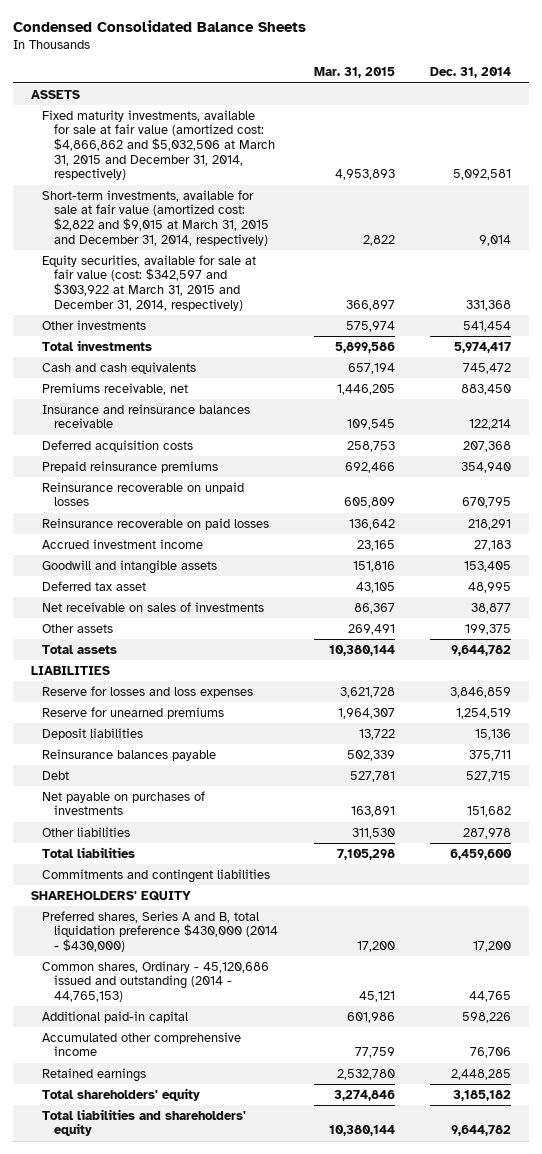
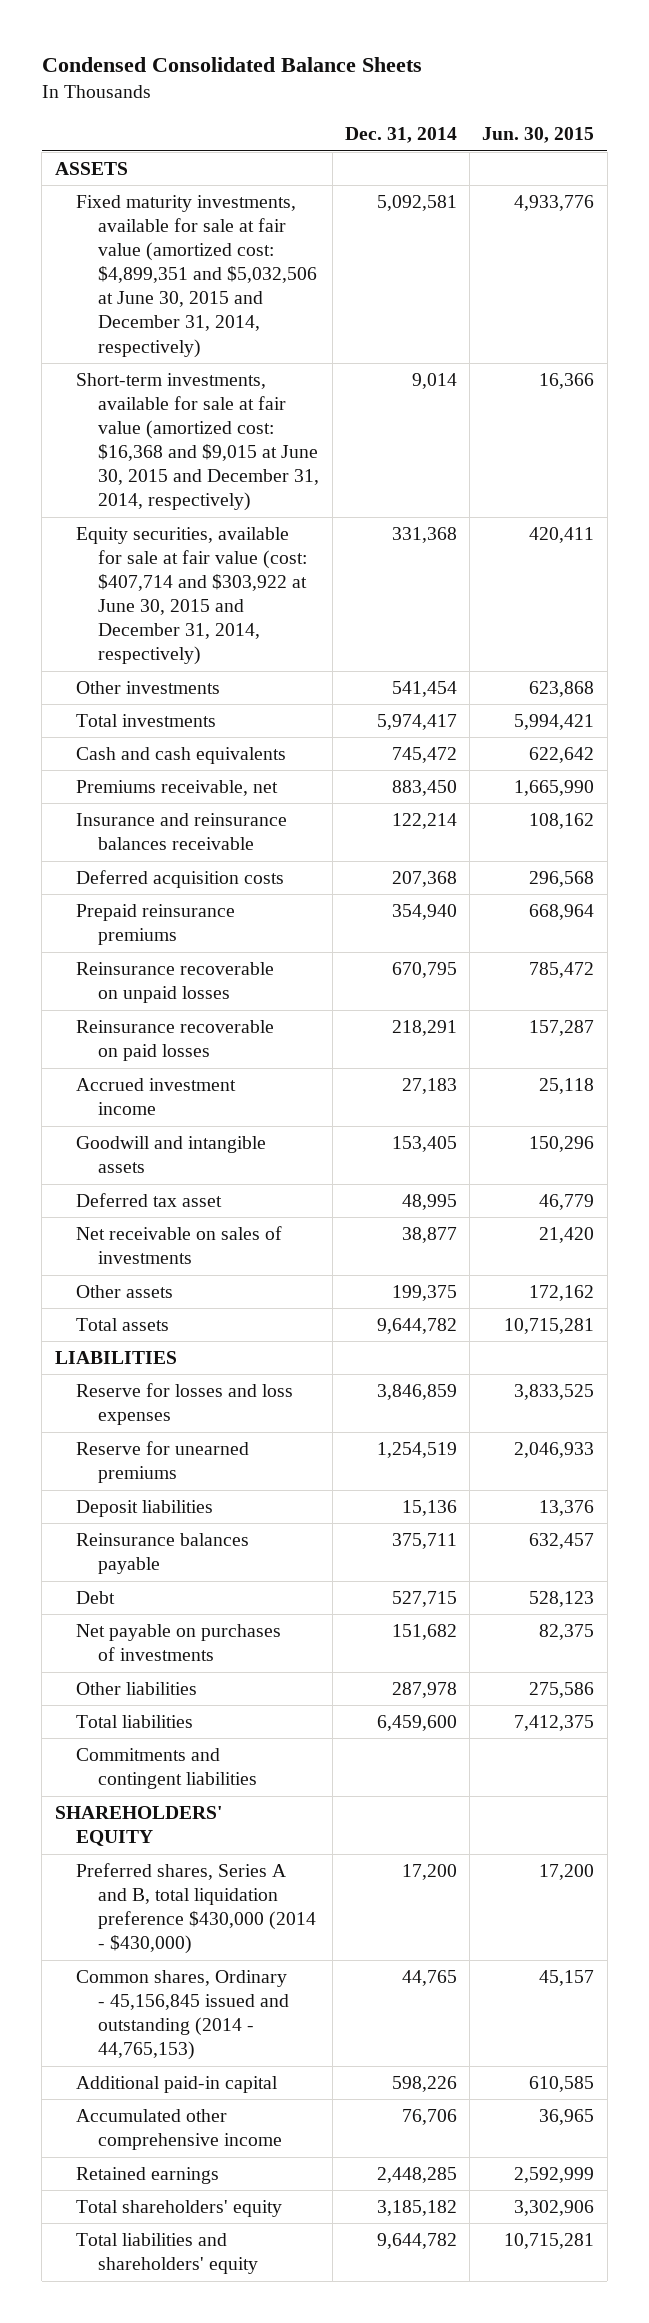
[313,67,395,79] Mar. 31, 2015 -> none
none -> [482,127,595,144] Jun. 30, 2015
[42,109,275,181] Fixed maturity investments, available for sale at fair value (amortized cost: $4,866,862 and $5,032,506 at March 31, 2015 and December 31, 2014, respectively) -> [76,195,318,358] Fixed maturity investments, available for sale at fair value (amortized cost: $4,899,351 and $5,032,506 at June 30, 2015 and December 31, 2014, respectively)
[42,189,269,246] Short-term investments, available for sale at fair value (amortized cost: $2,822 and $9,015 at March 31, 2015 and December 31, 2014, respectively) -> [76,373,320,512] Short-term investments, available for sale at fair value (amortized cost: $16,368 and $9,015 at June 30, 2015 and December 31, 2014, respectively)
[42,254,257,311] Equity securities, available for sale at fair value (cost: $342,597 and $303,922 at March 31, 2015 and December 31, 2014, respectively) -> [76,527,308,666] Equity securities, available for sale at fair value (cost: $407,714 and $303,922 at June 30, 2015 and December 31, 2014, respectively)
[42,960,270,1003] Common shares, Ordinary - 45,120,686 issued and outstanding (2014 - 44,765,153) -> [76,1970,290,2061] Common shares, Ordinary - 45,156,845 issued and outstanding (2014 - 44,765,153)

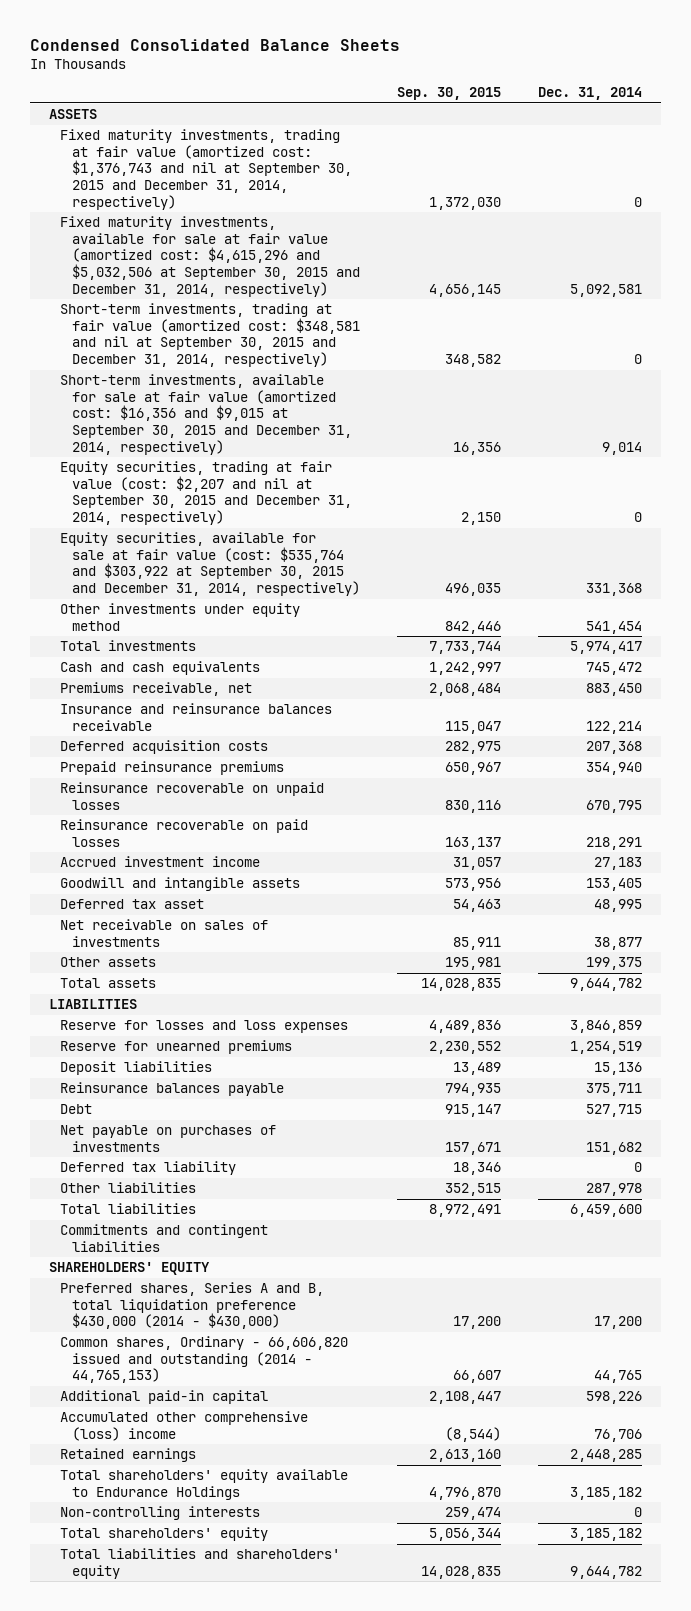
[482,127,595,144] Jun. 30, 2015 -> none
none -> [397,87,502,101] Sep. 30, 2015
none -> [60,129,352,210] Fixed maturity investments, trading at fair value (amortized cost: $1,376,743 and nil at September 30, 2015 and December 31, 2014, respectively)
[76,195,318,358] Fixed maturity investments, available for sale at fair value (amortized cost: $4,899,351 and $5,032,506 at June 30, 2015 and December 31, 2014, respectively) -> [60,216,360,297] Fixed maturity investments, available for sale at fair value (amortized cost: $4,615,296 and $5,032,506 at September 30, 2015 and December 31, 2014, respectively)
none -> [60,303,360,368] Short-term investments, trading at fair value (amortized cost: $348,581 and nil at September 30, 2015 and December 31, 2014, respectively)
[76,373,320,512] Short-term investments, available for sale at fair value (amortized cost: $16,368 and $9,015 at June 30, 2015 and December 31, 2014, respectively) -> [60,374,352,455] Short-term investments, available for sale at fair value (amortized cost: $16,356 and $9,015 at September 30, 2015 and December 31, 2014, respectively)
none -> [60,461,352,526] Equity securities, trading at fair value (cost: $2,207 and nil at September 30, 2015 and December 31, 2014, respectively)
[76,527,308,666] Equity securities, available for sale at fair value (cost: $407,714 and $303,922 at June 30, 2015 and December 31, 2014, respectively) -> [60,532,360,597] Equity securities, available for sale at fair value (cost: $535,764 and $303,922 at September 30, 2015 and December 31, 2014, respectively)
[76,681,221,695] Other investments -> [60,603,301,631] Other investments under equity method
none -> [60,1161,237,1176] Deferred tax liability
[76,1970,290,2061] Common shares, Ordinary - 45,156,845 issued and outstanding (2014 - 44,765,153) -> [60,1336,349,1384] Common shares, Ordinary - 66,606,820 issued and outstanding (2014 - 44,765,153)
[76,2109,283,2151] Accumulated other comprehensive income -> [60,1411,309,1441] Accumulated other comprehensive (loss) income
none -> [60,1469,349,1500] Total shareholders' equity available to Endurance Holdings
none -> [60,1506,261,1521] Non-controlling interests

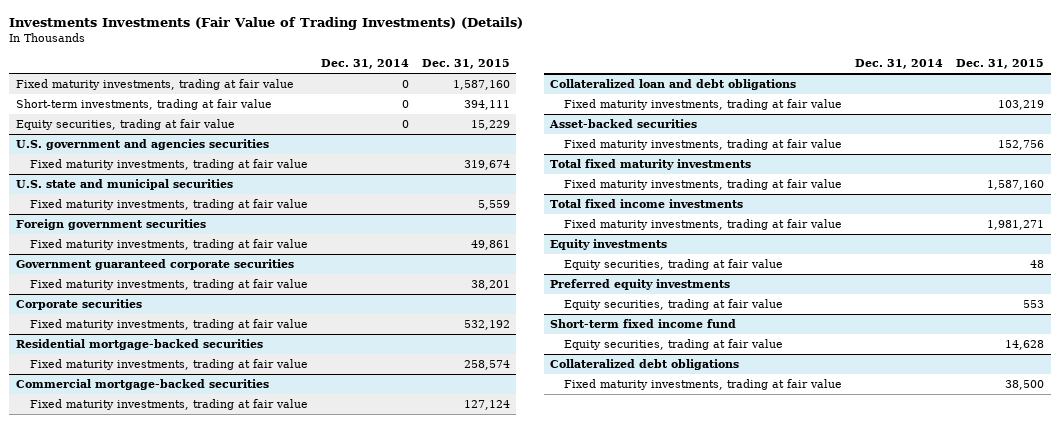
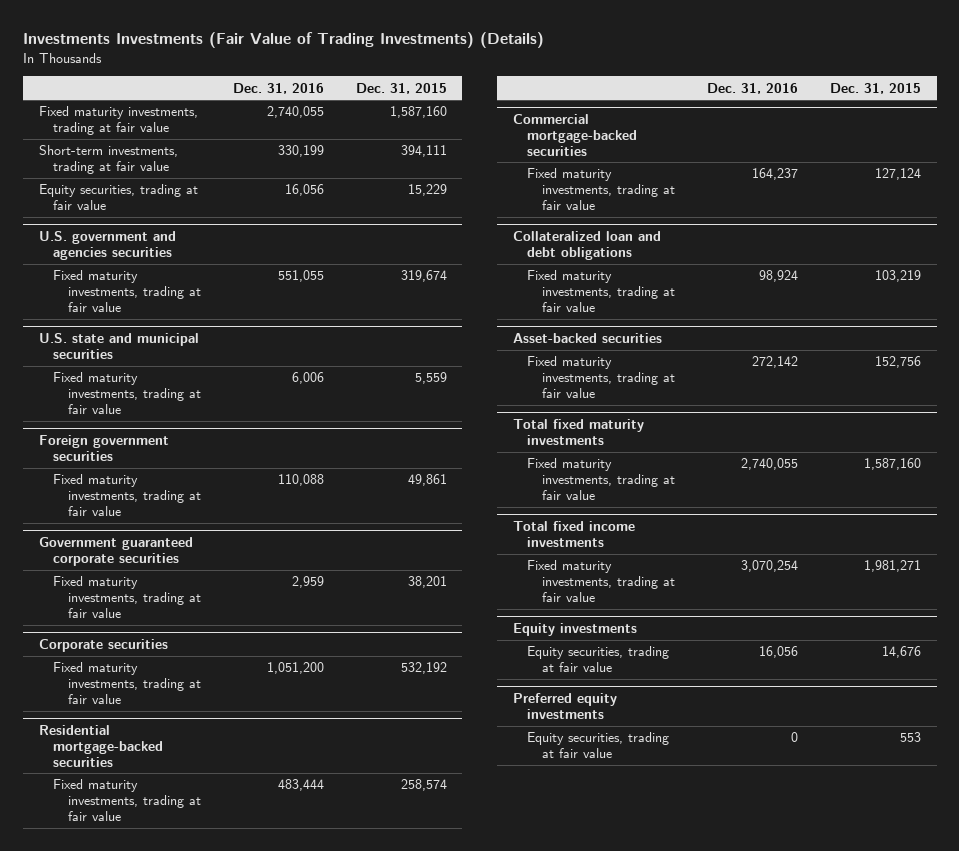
[320,59,409,70] Dec. 31, 2014 -> none
none -> [232,82,324,94] Dec. 31, 2016
[1030,260,1045,269] 48 -> [881,646,921,659] 14,676
[550,319,737,329] Short-term fixed income fund -> none
[564,339,784,351] Equity securities, trading at fair value -> none
[550,359,740,371] Collateralized debt obligations -> none
[564,379,843,391] Fixed maturity investments, trading at fair value -> none

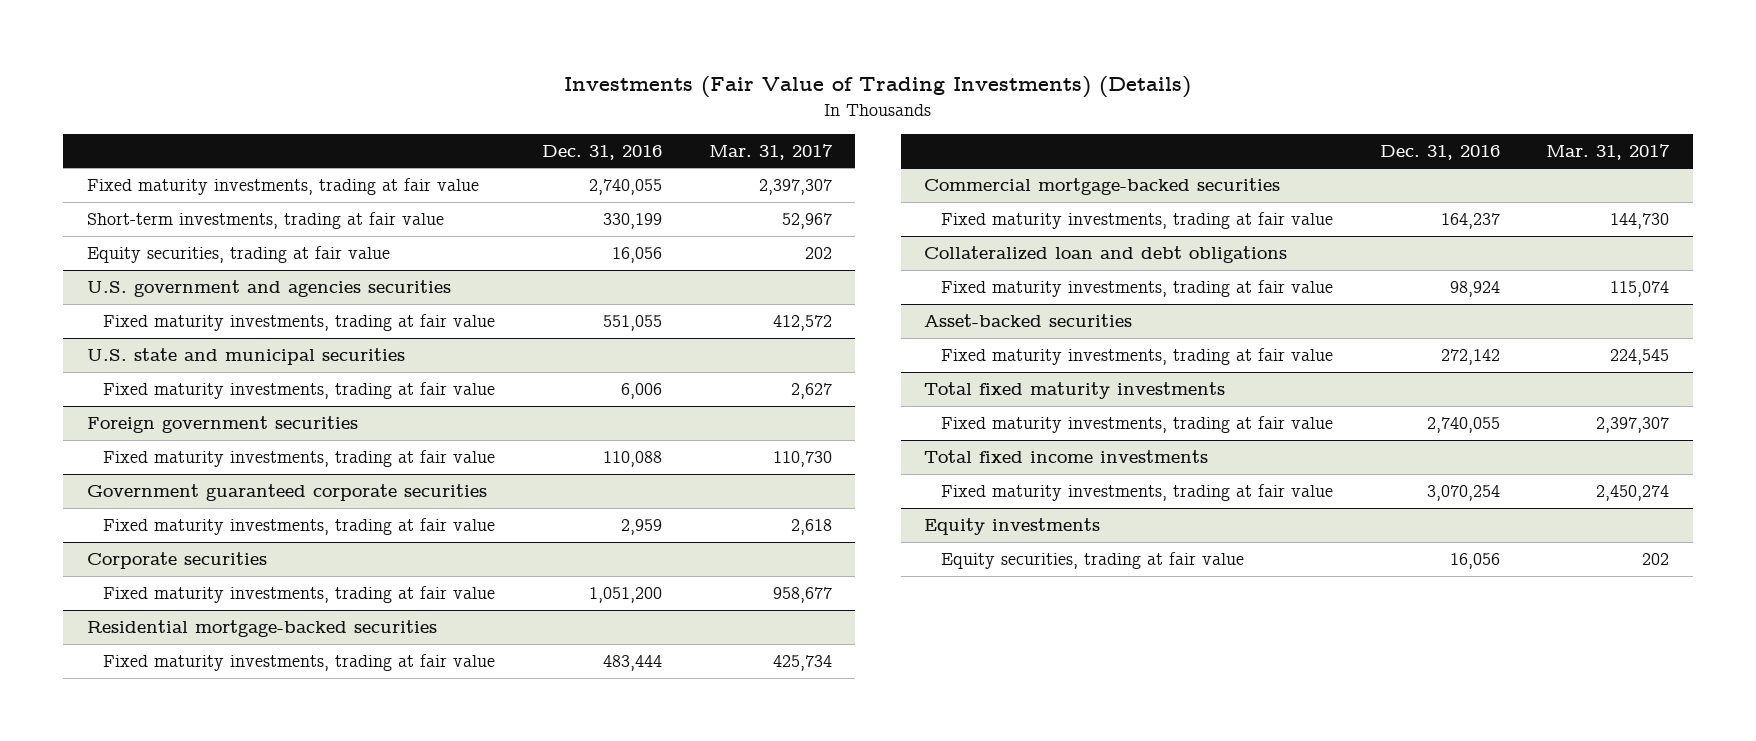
[22,32,544,49] Investments Investments (Fair Value of Trading Investments) (Details) -> [563,76,1191,99] Investments (Fair Value of Trading Investments) (Details)
[355,82,447,94] Dec. 31, 2015 -> none
none -> [708,143,833,160] Mar. 31, 2017
[512,693,617,720] Preferred equity investments -> none
[527,732,670,759] Equity securities, trading at fair value -> none

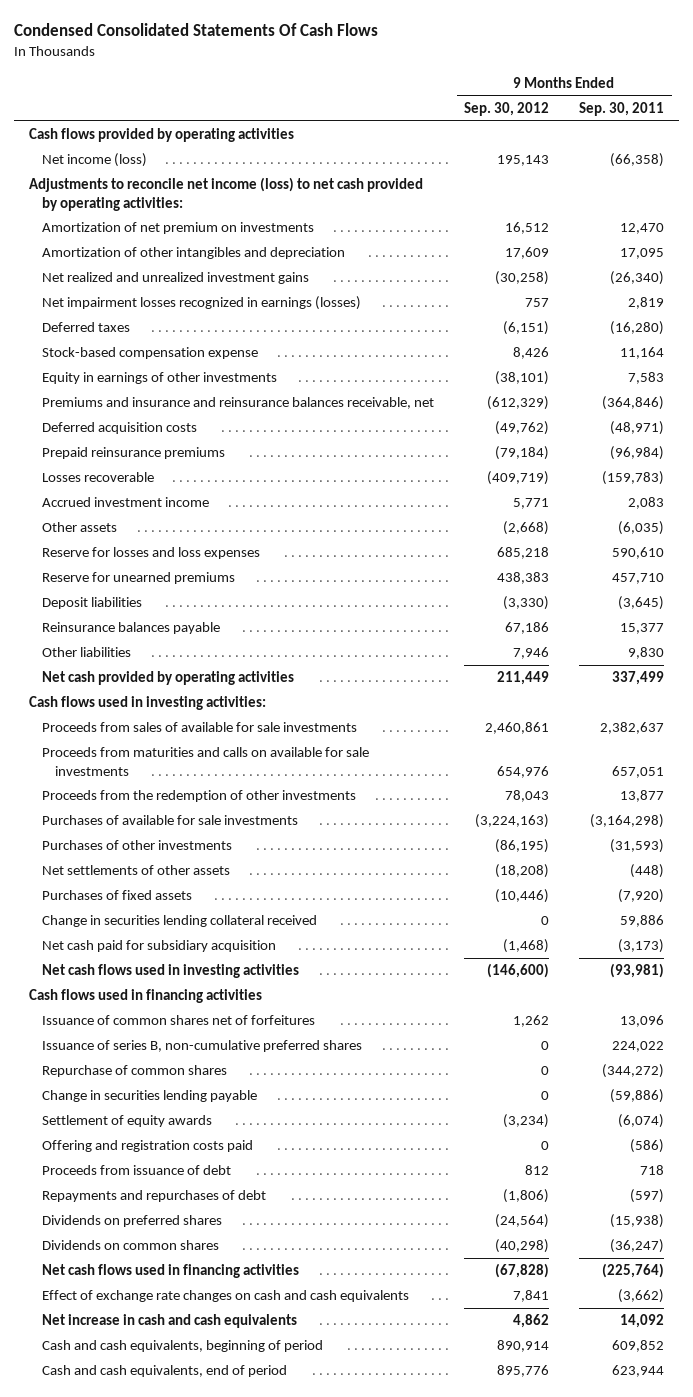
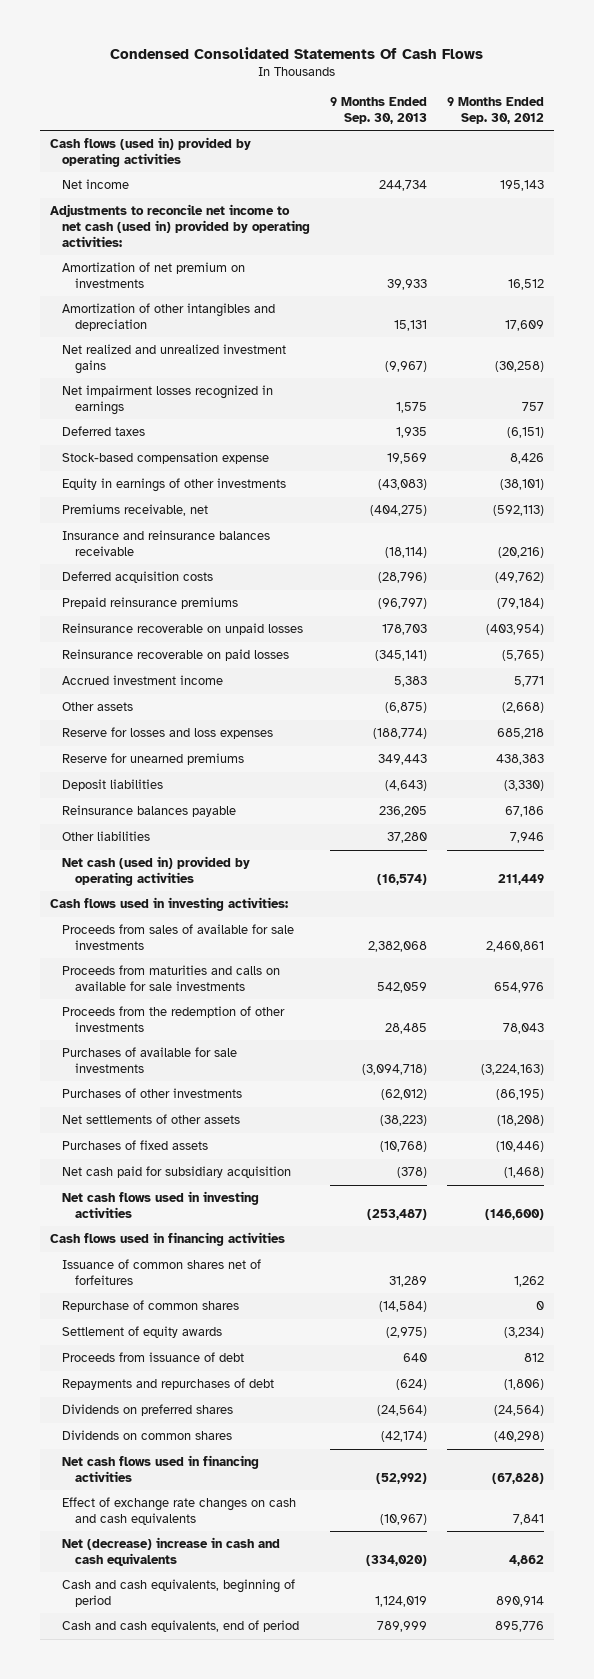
[579,102,665,117] Sep. 30, 2011 -> none
none -> [330,96,428,124] 9 Months Ended Sep. 30, 2013
[28,128,294,143] Cash flows provided by operating activities -> [49,137,251,167] Cash flows (used in) provided by operating activities
[41,153,147,168] Net income (loss) -> [62,179,130,190] Net income
[28,177,423,211] Adjustments to reconcile net income (loss) to net cash provided by operating activities: -> [49,204,311,247] Adjustments to reconcile net income to net cash (used in) provided by operating activities:
[41,296,361,311] Net impairment losses recognized in earnings (losses) -> [62,385,274,415] Net impairment losses recognized in earnings
[41,397,434,410] Premiums and insurance and reinsurance balances receivable, net -> [62,504,209,517] Premiums receivable, net
[487,396,550,411] (612,329) -> [492,505,544,517] (592,113)
none -> [62,530,271,556] Insurance and reinsurance balances receivable
[41,472,154,483] Losses recoverable -> none
none -> [62,623,304,636] Reinsurance recoverable on unpaid losses
none -> [62,649,290,662] Reinsurance recoverable on paid losses
[41,671,294,686] Net cash provided by operating activities -> [62,856,251,886] Net cash (used in) provided by operating activities
[41,915,317,928] Change in securities lending collateral received -> none
[41,1040,362,1053] Issuance of series B, non-cumulative preferred shares -> none
[41,1090,257,1103] Change in securities lending payable -> none
[41,1140,253,1153] Offering and registration costs paid -> none
[41,1314,297,1329] Net increase in cash and cash equivalents -> [62,1537,281,1566] Net (decrease) increase in cash and cash equivalents

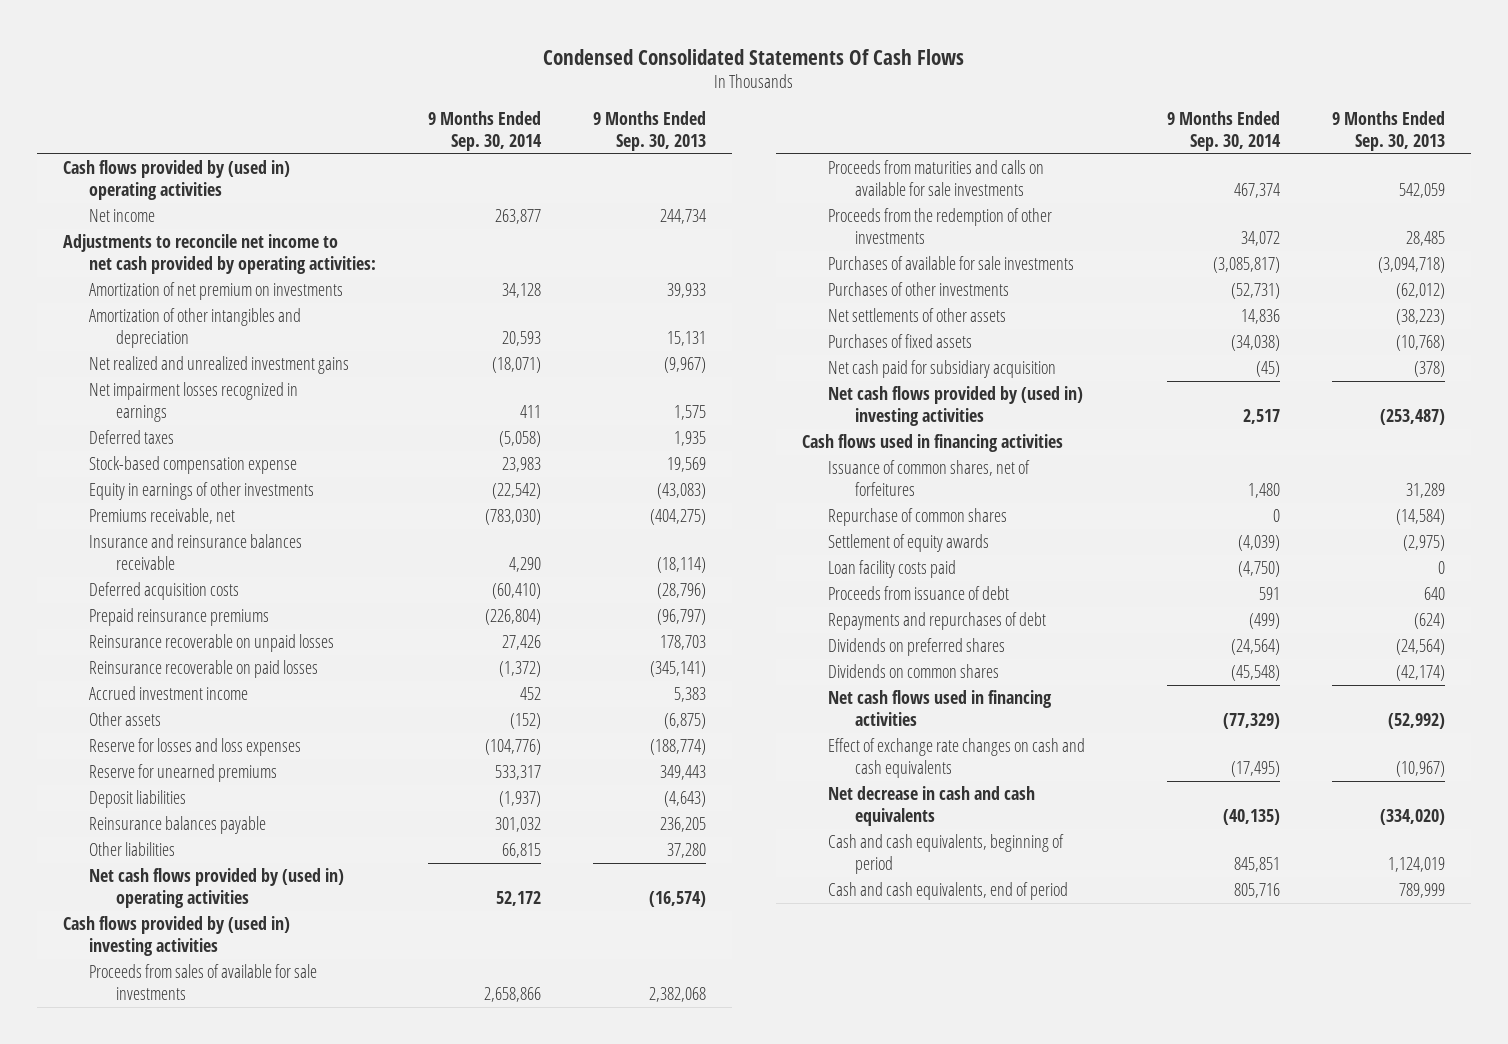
[446,96,544,124] 9 Months Ended Sep. 30, 2012 -> none
none -> [428,111,543,152] 9 Months Ended Sep. 30, 2014
[49,137,251,167] Cash flows (used in) provided by operating activities -> [63,160,291,201] Cash flows provided by (used in) operating activities
[49,204,311,247] Adjustments to reconcile net income to net cash (used in) provided by operating activities: -> [63,234,377,275] Adjustments to reconcile net income to net cash provided by operating activities:
[62,856,251,886] Net cash (used in) provided by operating activities -> [89,868,345,909] Net cash flows provided by (used in) operating activities
[49,897,288,912] Cash flows used in investing activities: -> [63,916,291,957] Cash flows provided by (used in) investing activities
[62,1191,260,1218] Net cash flows used in investing activities -> [828,386,1084,427] Net cash flows provided by (used in) investing activities
[62,1259,262,1285] Issuance of common shares net of forfeitures -> [828,460,1031,497] Issuance of common shares, net of forfeitures
none -> [828,560,957,579] Loan facility costs paid
[62,1537,281,1566] Net (decrease) increase in cash and cash equivalents -> [828,786,1036,827] Net decrease in cash and cash equivalents

